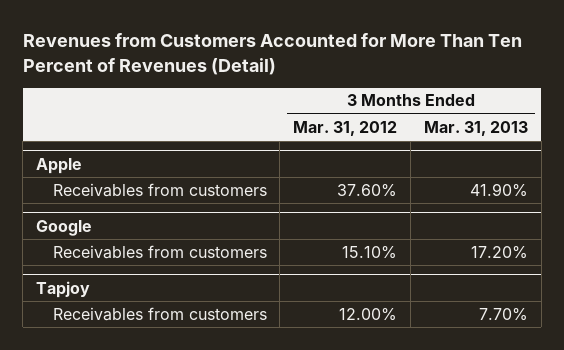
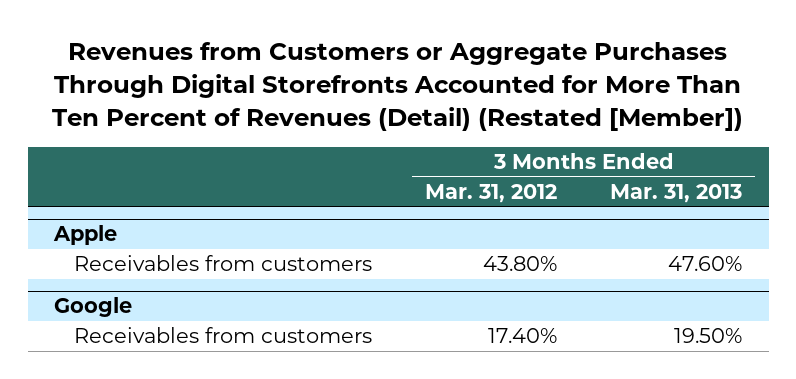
[22,33,522,75] Revenues from Customers Accounted for More Than Ten Percent of Revenues (Detail) -> [52,42,744,132] Revenues from Customers or Aggregate Purchases Through Digital Storefronts Accounted for More Than Ten Percent of Revenues (Detail) (Restated [Member])
[337,183,398,197] 37.60% -> [483,256,558,272] 43.80%
[470,182,529,197] 41.90% -> [668,256,743,272] 47.60%
[35,280,90,298] Tapjoy -> none
[52,306,267,321] Receivables from customers -> none
[342,245,398,259] 15.10% -> [488,328,558,344] 17.40%
[471,245,529,259] 17.20% -> [674,328,743,344] 19.50%

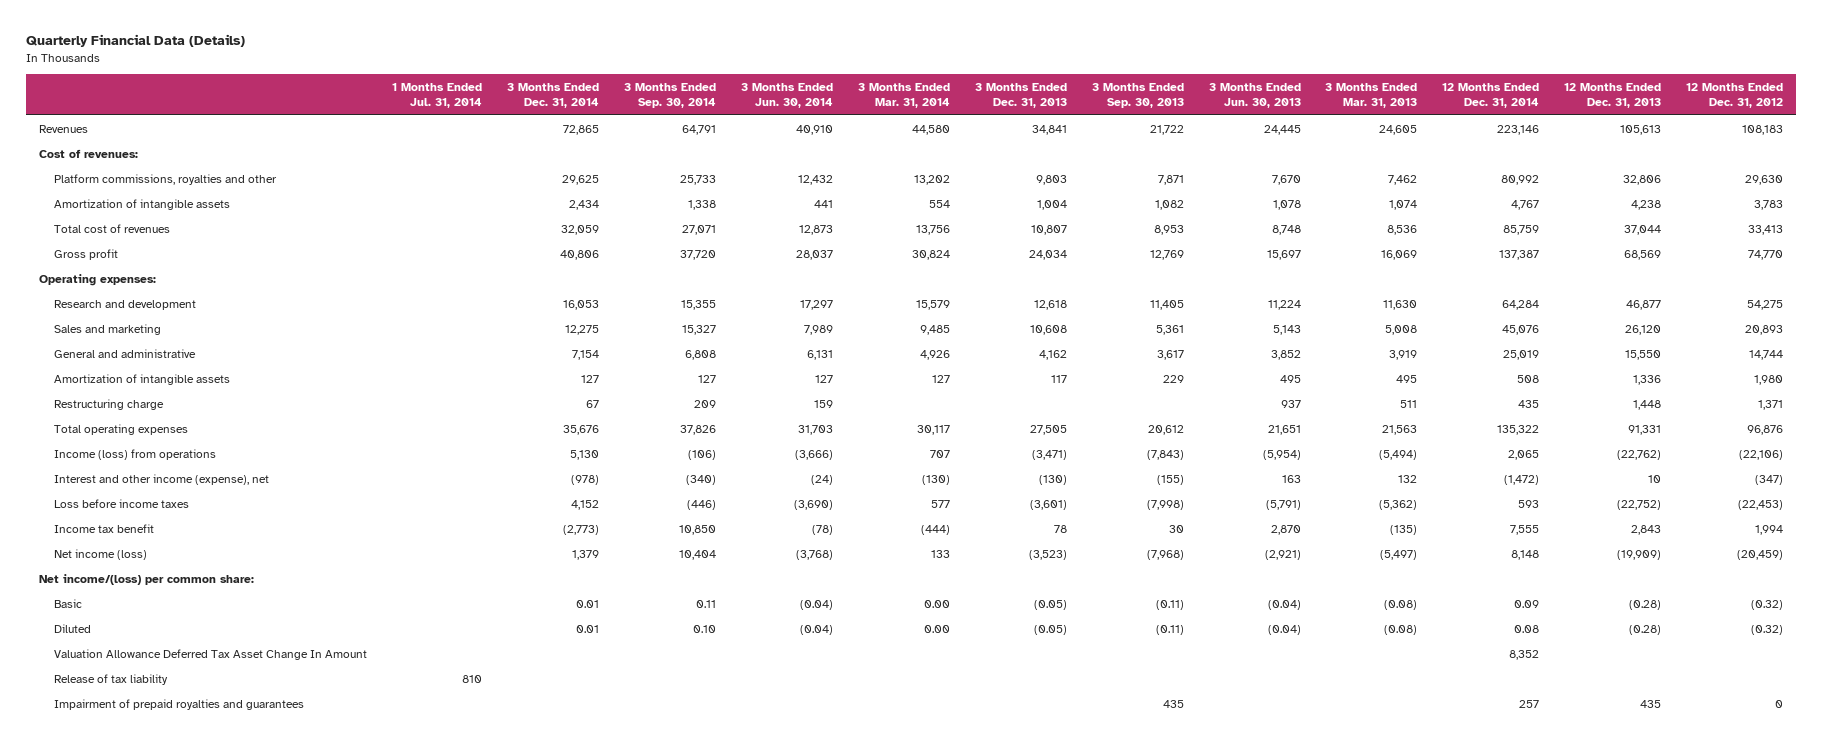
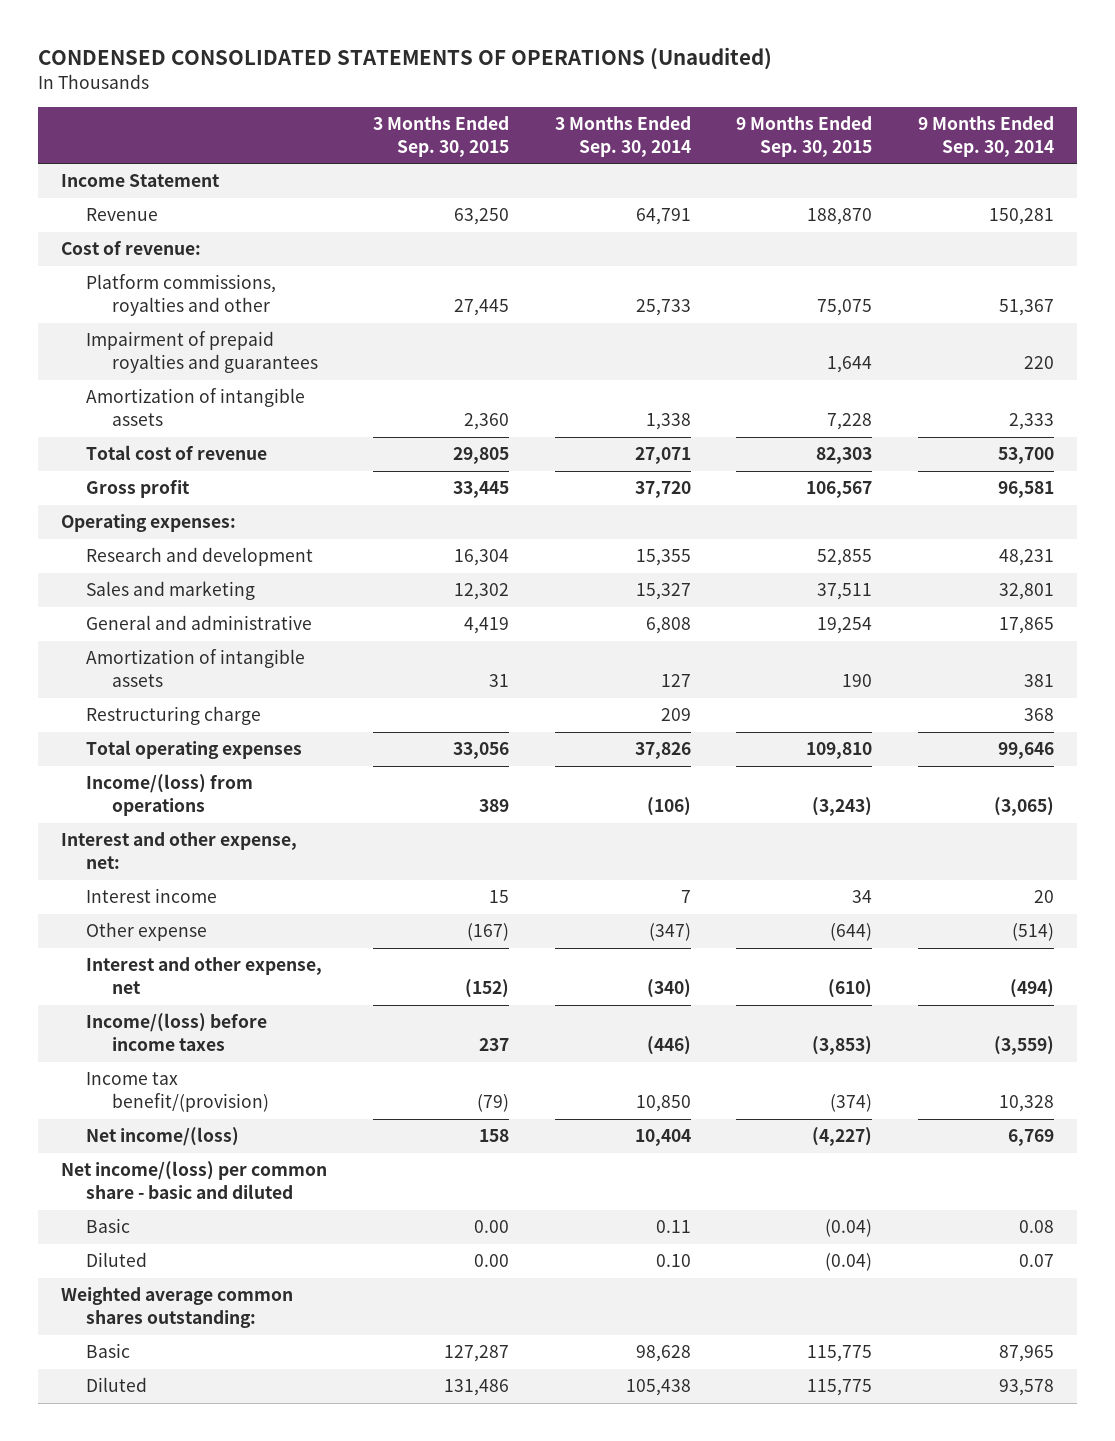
[26,34,246,48] Quarterly Financial Data (Details) -> [37,47,772,71] CONDENSED CONSOLIDATED STATEMENTS OF OPERATIONS (Unaudited)
[392,82,483,109] 1 Months Ended Jul. 31, 2014 -> none
[506,82,599,109] 3 Months Ended Dec. 31, 2014 -> none
[740,82,833,109] 3 Months Ended Jun. 30, 2014 -> none
[857,82,950,109] 3 Months Ended Mar. 31, 2014 -> none
[974,82,1067,109] 3 Months Ended Dec. 31, 2013 -> none
[1091,82,1184,109] 3 Months Ended Sep. 30, 2013 -> none
[1208,82,1301,109] 3 Months Ended Jun. 30, 2013 -> none
[1325,82,1418,109] 3 Months Ended Mar. 31, 2013 -> none
[1442,82,1540,109] 12 Months Ended Dec. 31, 2014 -> none
[1564,82,1662,109] 12 Months Ended Dec. 31, 2013 -> none
[1686,82,1784,109] 12 Months Ended Dec. 31, 2012 -> none
none -> [372,115,509,157] 3 Months Ended Sep. 30, 2015
none -> [736,115,873,157] 9 Months Ended Sep. 30, 2015
none -> [918,115,1055,157] 9 Months Ended Sep. 30, 2014
none -> [60,174,220,188] Income Statement
[38,124,88,133] Revenues -> [86,208,159,222] Revenue
[38,148,138,158] Cost of revenues: -> [60,240,201,256] Cost of revenue:
[54,698,305,710] Impairment of prepaid royalties and guarantees -> [86,331,318,374] Impairment of prepaid royalties and guarantees
[54,223,171,233] Total cost of revenues -> [86,445,268,461] Total cost of revenue
[54,448,217,460] Income (loss) from operations -> [86,774,254,817] Income/(loss) from operations
none -> [60,832,297,870] Interest and other expense, net:
none -> [86,888,218,904] Interest income
none -> [86,922,208,942] Other expense
[54,473,270,485] Interest and other income (expense), net -> [86,957,323,995] Interest and other expense, net
[54,498,190,508] Loss before income taxes -> [86,1013,268,1052] Income/(loss) before income taxes
[54,523,155,533] Income tax benefit -> [86,1072,269,1113] Income tax benefit/(provision)
[54,548,148,560] Net income (loss) -> [86,1127,240,1147] Net income/(loss)
[38,573,254,585] Net income/(loss) per common share: -> [60,1161,327,1200] Net income/(loss) per common share - basic and diluted
[54,648,368,660] Valuation Allowance Deferred Tax Asset Change In Amount -> none
[54,673,169,685] Release of tax liability -> none
none -> [60,1287,293,1329] Weighted average common shares outstanding:
none -> [86,1343,131,1359] Basic
none -> [86,1377,148,1393] Diluted

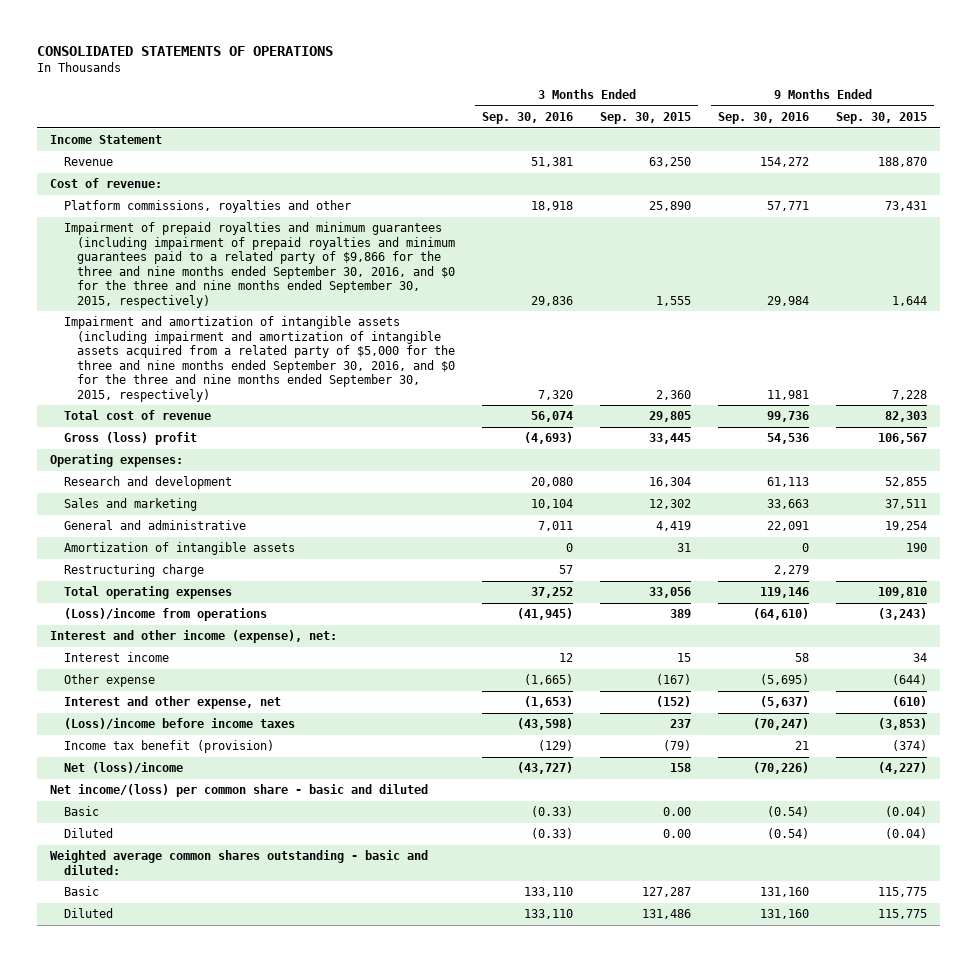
[37,47,772,71] CONDENSED CONSOLIDATED STATEMENTS OF OPERATIONS (Unaudited) -> [36,45,333,56] CONSOLIDATED STATEMENTS OF OPERATIONS
[554,115,691,157] 3 Months Ended Sep. 30, 2014 -> none
[918,115,1055,157] 9 Months Ended Sep. 30, 2014 -> none
none -> [482,112,574,125] Sep. 30, 2016
none -> [718,112,810,125] Sep. 30, 2016
[86,331,318,374] Impairment of prepaid royalties and guarantees -> none
[453,299,509,317] 27,445 -> [649,201,692,212] 25,890
[817,299,873,317] 75,075 -> [885,201,928,212] 73,431
none -> [63,222,456,308] Impairment of prepaid royalties and minimum guarantees (including impairment of prepaid royalties and minimum guarantees paid to a related party of $9,866 for the three and nine months ended September 30, 2016, and $0 for the three and nine months ended September 30, 2015, respectively)
[86,388,306,427] Amortization of intangible assets -> [63,316,456,402] Impairment and amortization of intangible assets (including impairment and amortization of intangible assets acquired from a related party of $5,000 for the three and nine months ended September 30, 2016, and $0 for the three and nine months ended September 30, 2015, respectively)
[86,479,191,499] Gross profit -> [63,432,197,446] Gross (loss) profit
[86,774,254,817] Income/(loss) from operations -> [63,608,267,622] (Loss)/income from operations
[60,832,297,870] Interest and other expense, net: -> [50,630,338,644] Interest and other income (expense), net:
[86,1013,268,1052] Income/(loss) before income taxes -> [63,718,295,730] (Loss)/income before income taxes
[86,1072,269,1113] Income tax benefit/(provision) -> [63,740,274,754] Income tax benefit (provision)
[86,1127,240,1147] Net income/(loss) -> [63,762,183,774] Net (loss)/income
[60,1287,293,1329] Weighted average common shares outstanding: -> [50,850,429,875] Weighted average common shares outstanding - basic and diluted:

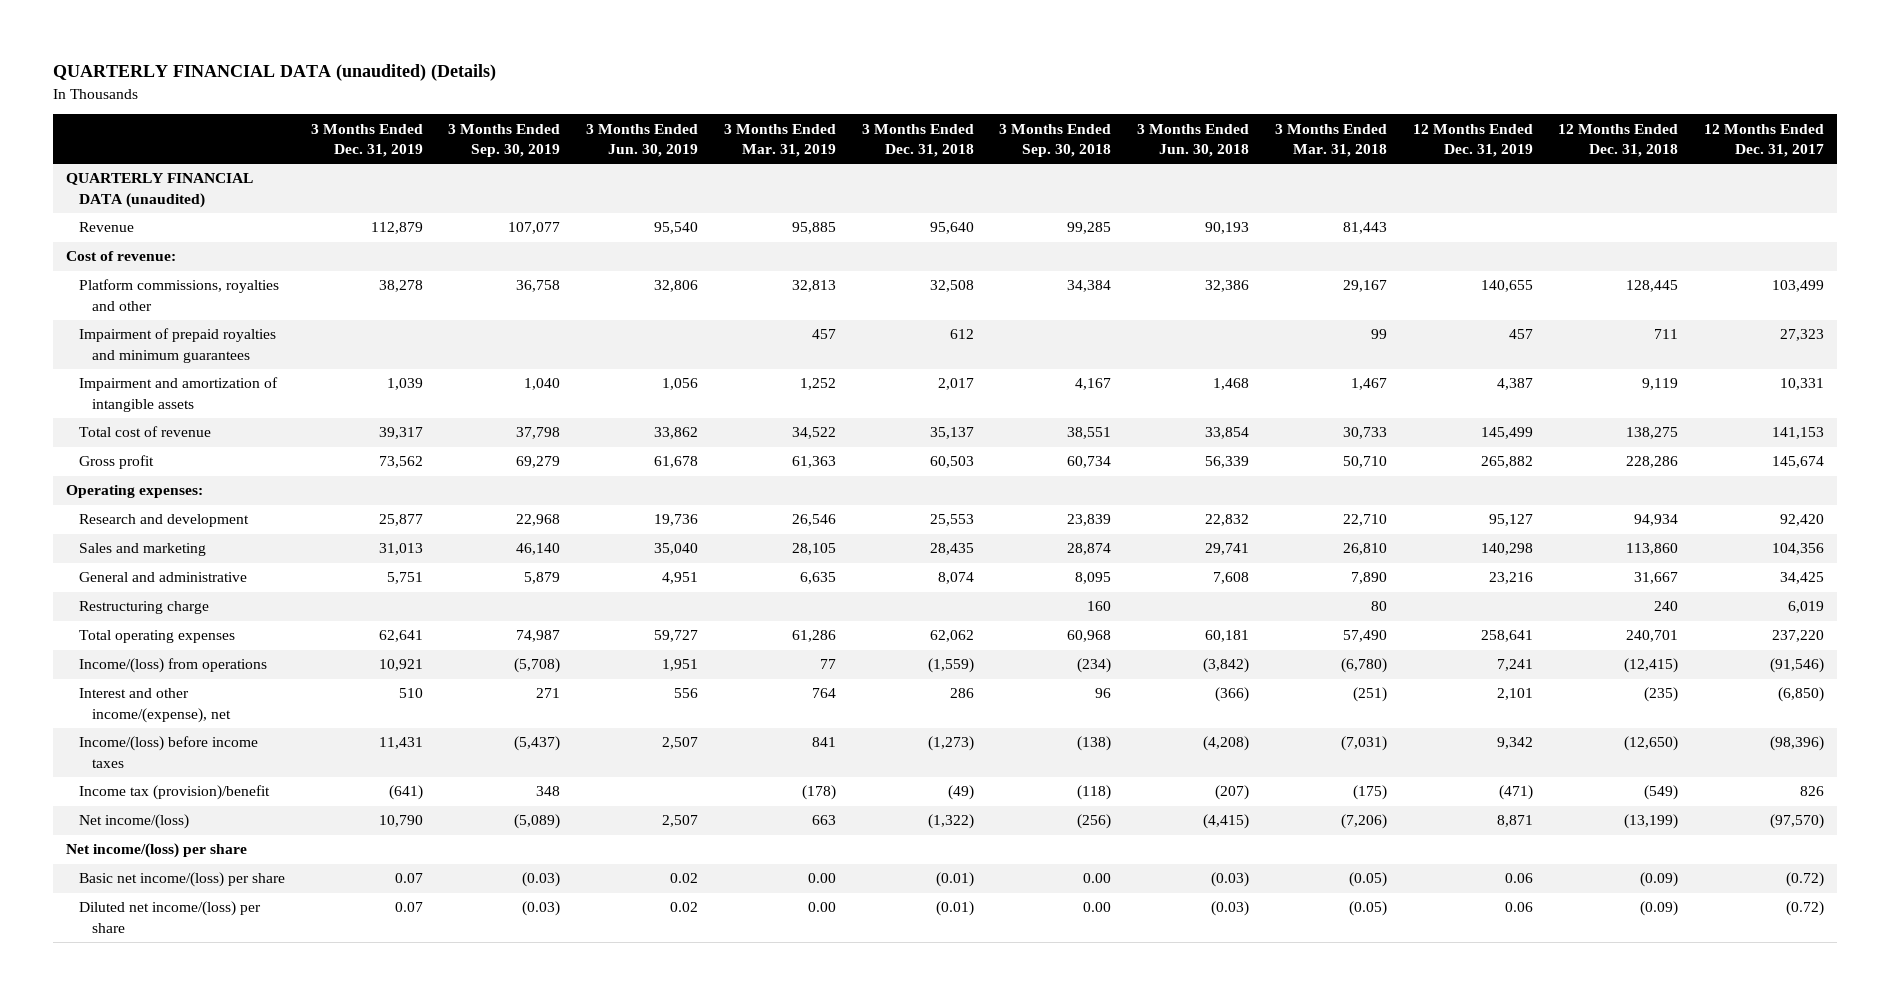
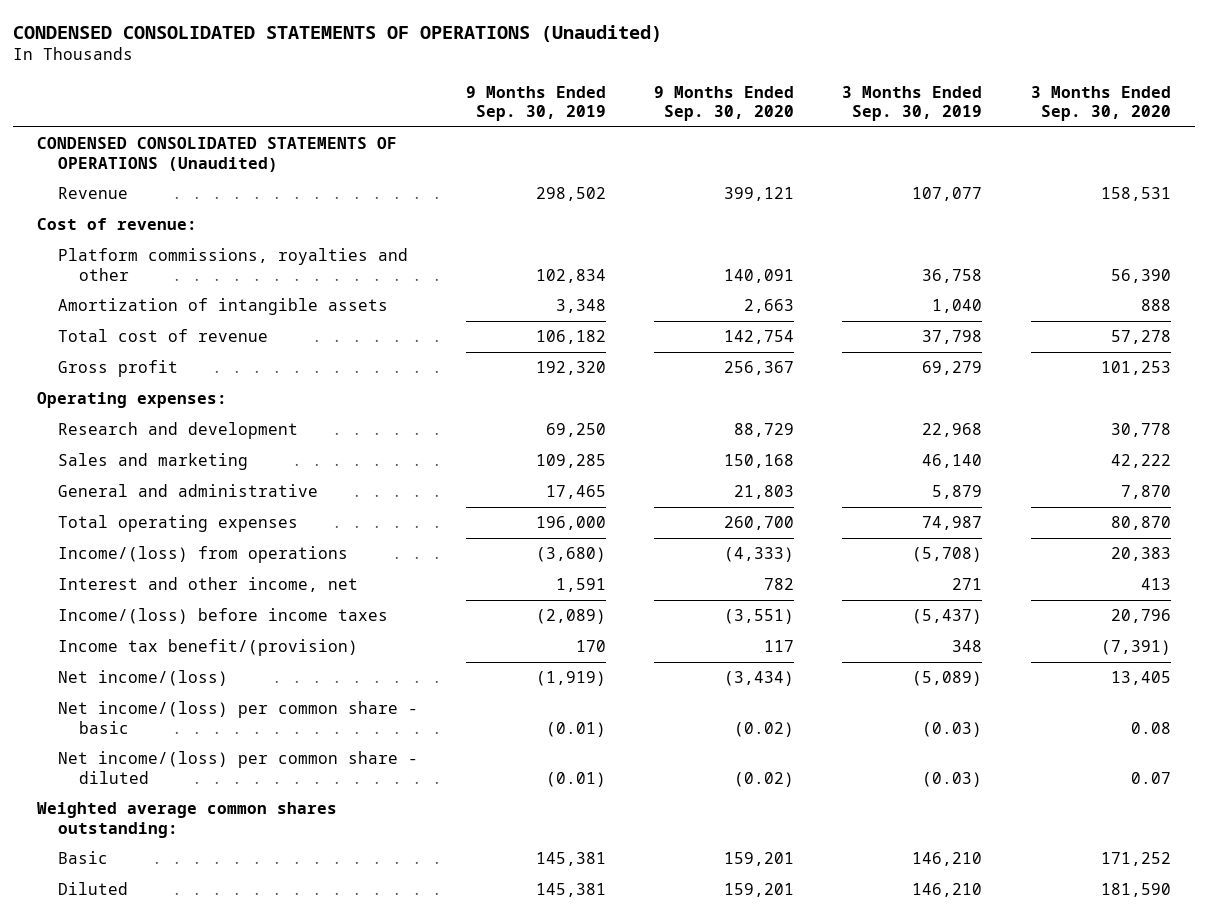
[52,64,496,82] QUARTERLY FINANCIAL DATA (unaudited) (Details) -> [13,24,663,42] CONDENSED CONSOLIDATED STATEMENTS OF OPERATIONS (Unaudited)
[310,123,423,157] 3 Months Ended Dec. 31, 2019 -> none
[586,123,699,157] 3 Months Ended Jun. 30, 2019 -> none
[723,123,836,157] 3 Months Ended Mar. 31, 2019 -> none
[861,123,974,157] 3 Months Ended Dec. 31, 2018 -> none
[999,123,1112,157] 3 Months Ended Sep. 30, 2018 -> none
[1137,123,1250,157] 3 Months Ended Jun. 30, 2018 -> none
[1274,123,1387,157] 3 Months Ended Mar. 31, 2018 -> none
[1412,123,1533,157] 12 Months Ended Dec. 31, 2019 -> none
[1558,123,1679,157] 12 Months Ended Dec. 31, 2018 -> none
[1704,123,1825,157] 12 Months Ended Dec. 31, 2017 -> none
none -> [466,85,607,122] 9 Months Ended Sep. 30, 2019
none -> [654,85,795,122] 9 Months Ended Sep. 30, 2020
none -> [1030,85,1171,122] 3 Months Ended Sep. 30, 2020
[65,173,253,208] QUARTERLY FINANCIAL DATA (unaudited) -> none
none -> [37,137,398,172] CONDENSED CONSOLIDATED STATEMENTS OF OPERATIONS (Unaudited)
[78,328,276,363] Impairment of prepaid royalties and minimum guarantees -> none
[78,377,278,412] Impairment and amortization of intangible assets -> [58,298,389,316] Amortization of intangible assets
[78,601,209,615] Restructuring charge -> none
[78,688,232,723] Interest and other income/(expense), net -> [58,577,359,593] Interest and other income, net
[78,785,270,801] Income tax (provision)/benefit -> [58,639,359,657] Income tax benefit/(provision)
[65,843,247,859] Net income/(loss) per share -> none
[78,872,285,888] Basic net income/(loss) per share -> [58,701,419,734] Net income/(loss) per common share - basic
[78,901,261,933] Diluted net income/(loss) per share -> [58,751,419,784] Net income/(loss) per common share - diluted
none -> [37,802,338,838] Weighted average common shares outstanding:
none -> [58,851,109,865] Basic
none -> [58,882,129,896] Diluted

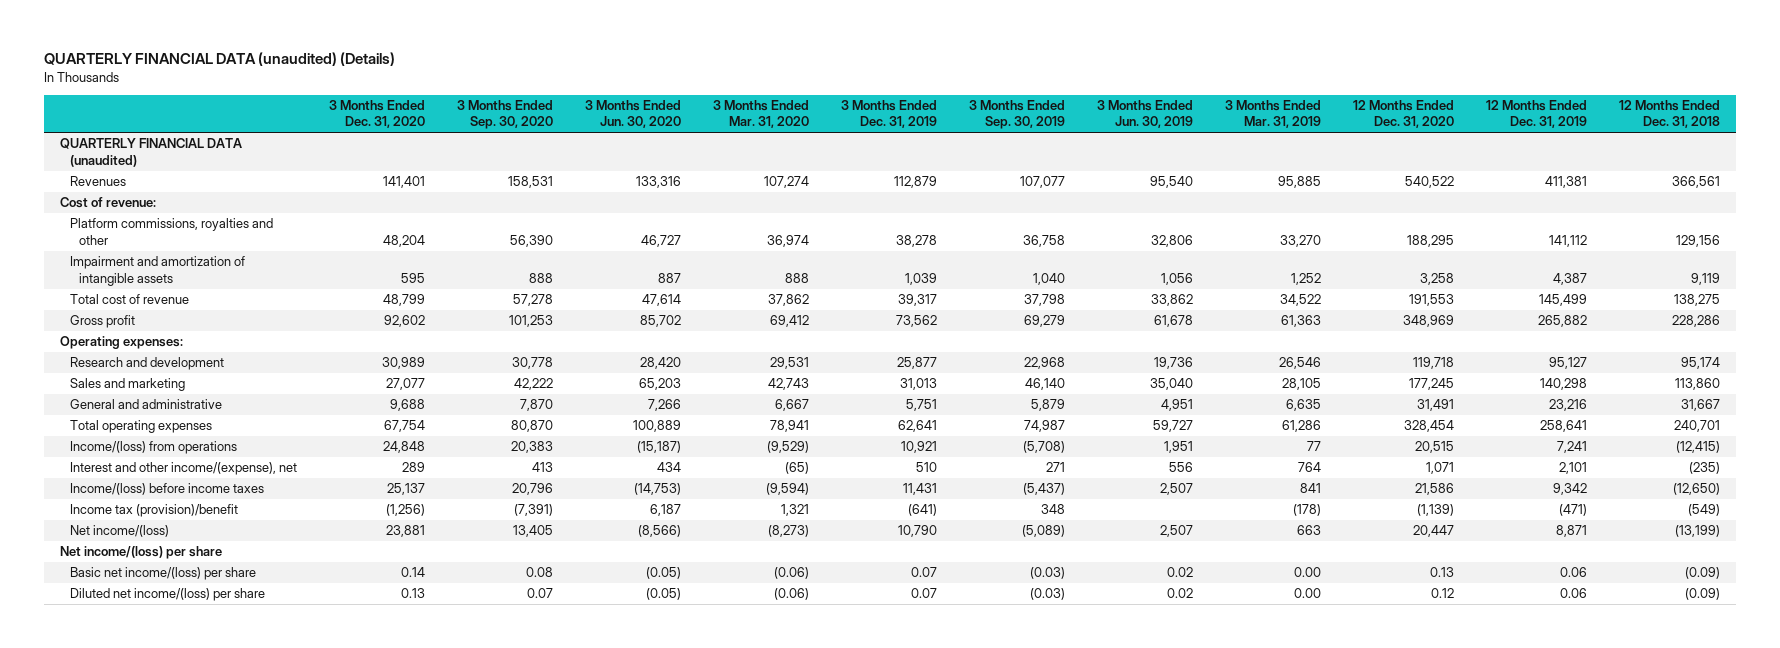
[13,24,663,42] CONDENSED CONSOLIDATED STATEMENTS OF OPERATIONS (Unaudited) -> [44,52,396,67] QUARTERLY FINANCIAL DATA (unaudited) (Details)
[466,85,607,122] 9 Months Ended Sep. 30, 2019 -> none
[654,85,795,122] 9 Months Ended Sep. 30, 2020 -> none
none -> [328,100,425,129] 3 Months Ended Dec. 31, 2020
none -> [584,100,681,129] 3 Months Ended Jun. 30, 2020
none -> [712,100,809,129] 3 Months Ended Mar. 31, 2020
none -> [840,100,937,129] 3 Months Ended Dec. 31, 2019
none -> [1097,100,1194,129] 3 Months Ended Jun. 30, 2019
none -> [1225,100,1322,129] 3 Months Ended Mar. 31, 2019
none -> [1353,100,1455,129] 12 Months Ended Dec. 31, 2020
none -> [1486,100,1588,129] 12 Months Ended Dec. 31, 2019
none -> [1619,100,1721,129] 12 Months Ended Dec. 31, 2018
[37,137,398,172] CONDENSED CONSOLIDATED STATEMENTS OF OPERATIONS (Unaudited) -> none
none -> [60,138,243,167] QUARTERLY FINANCIAL DATA (unaudited)
[58,187,129,200] Revenue -> [69,176,126,187] Revenues
[58,298,389,316] Amortization of intangible assets -> [69,256,245,286] Impairment and amortization of intangible assets
[58,577,359,593] Interest and other income, net -> [69,462,297,476] Interest and other income/(expense), net
[58,639,359,657] Income tax benefit/(provision) -> [69,504,238,518] Income tax (provision)/benefit
[37,802,338,838] Weighted average common shares outstanding: -> none
[58,851,109,865] Basic -> none
[58,882,129,896] Diluted -> none
none -> [60,546,223,560] Net income/(loss) per share
[58,701,419,734] Net income/(loss) per common share - basic -> [69,567,256,581] Basic net income/(loss) per share
[58,751,419,784] Net income/(loss) per common share - diluted -> [69,588,265,602] Diluted net income/(loss) per share

